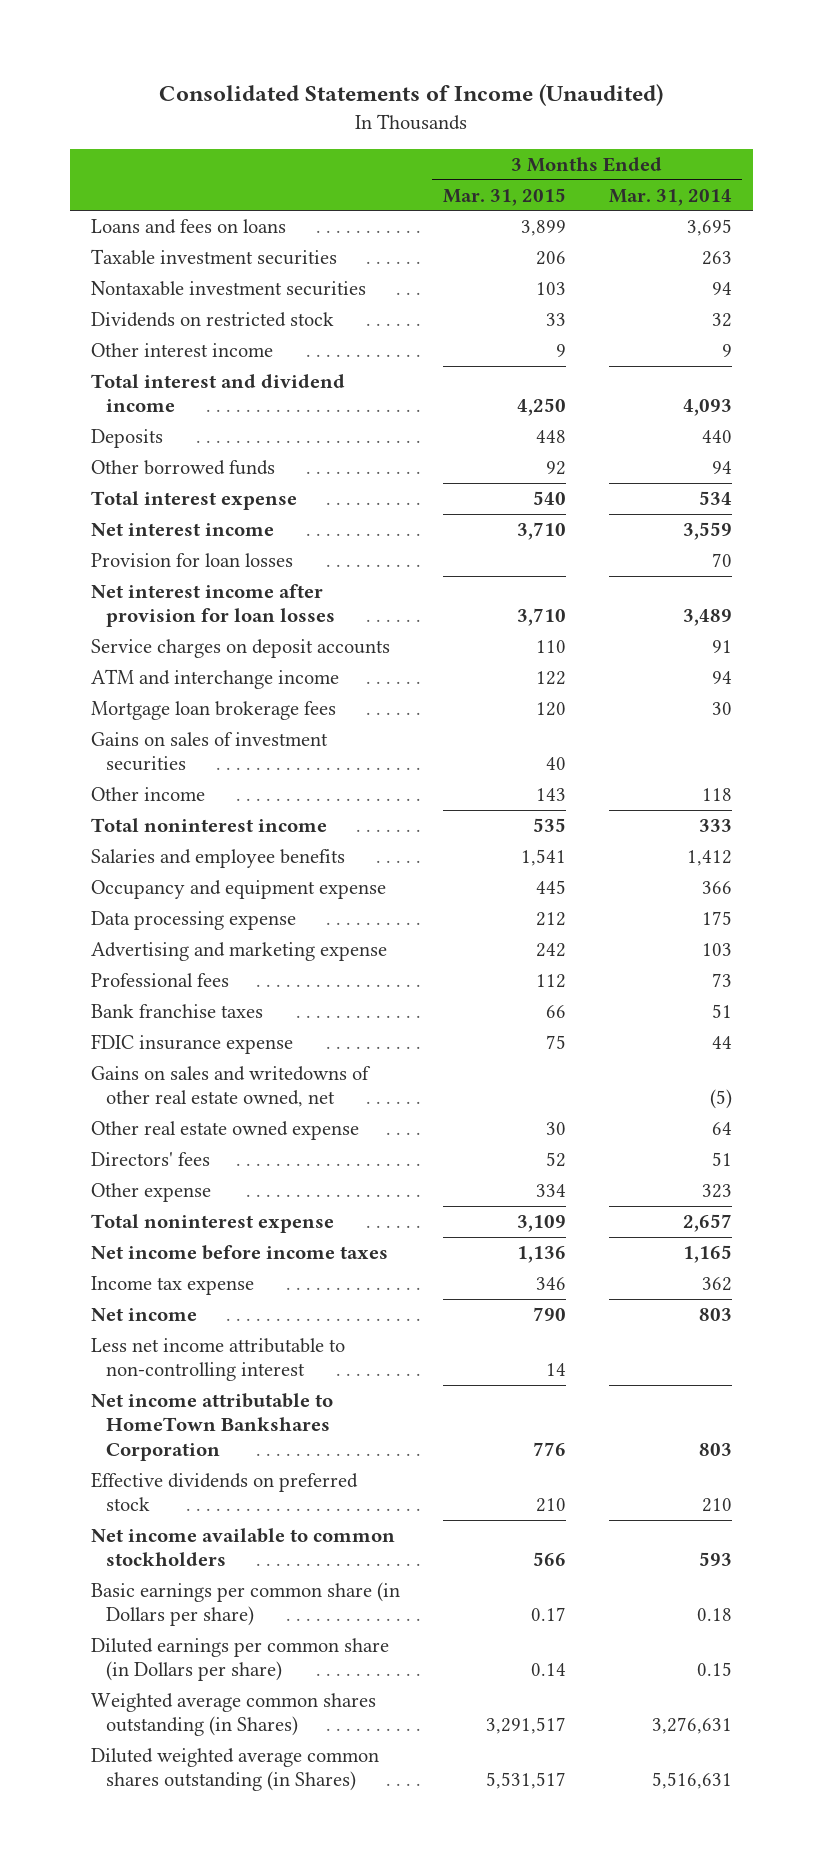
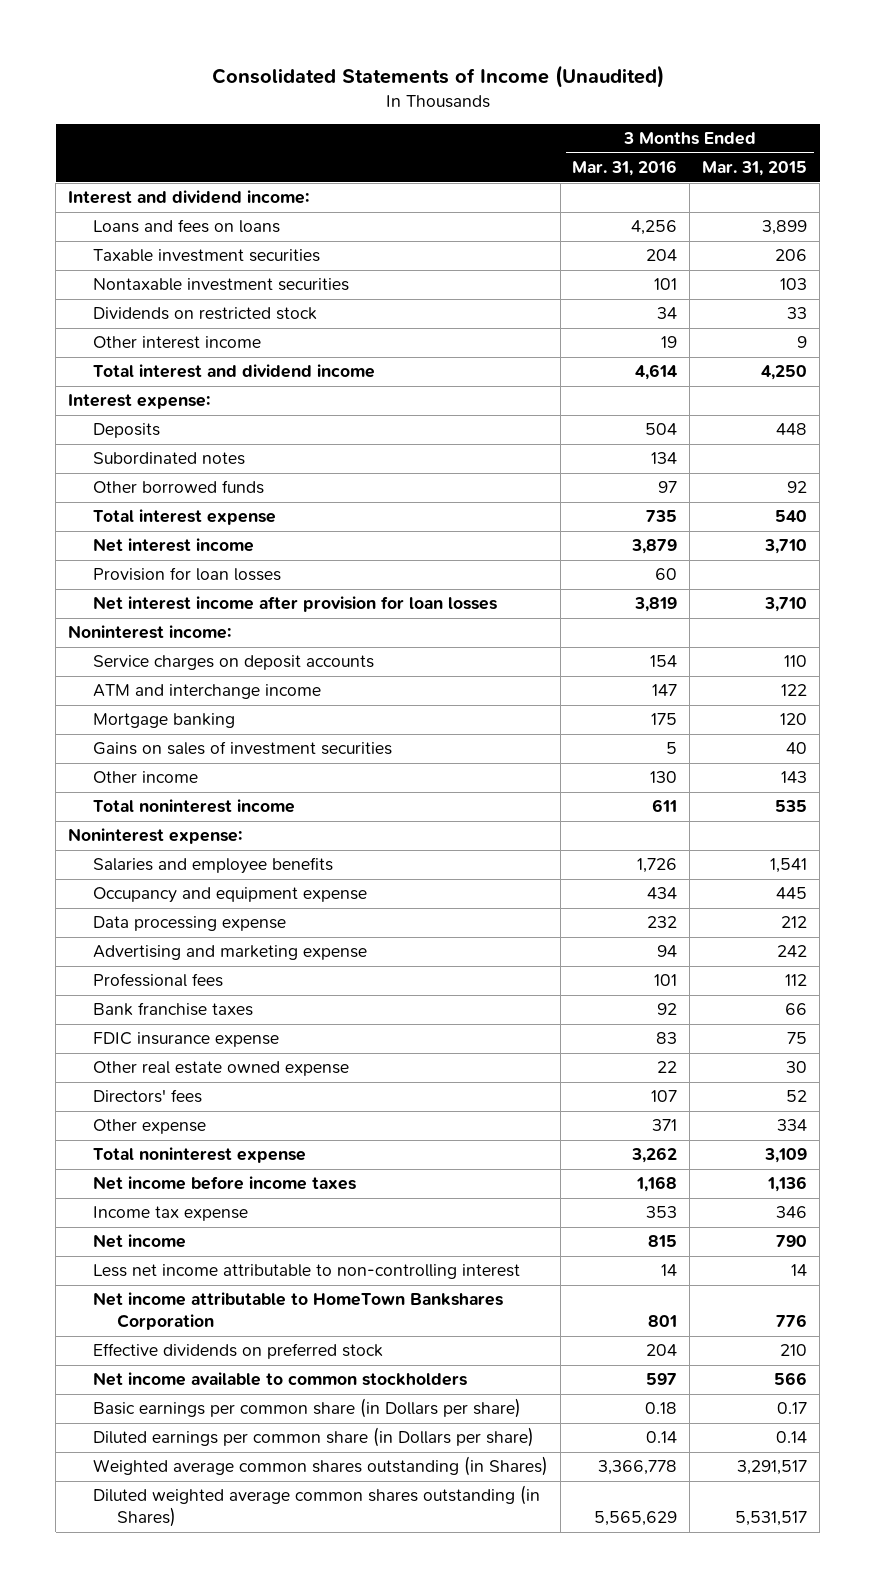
[608,188,732,206] Mar. 31, 2014 -> none
none -> [572,160,678,177] Mar. 31, 2016
none -> [68,190,310,205] Interest and dividend income:
none -> [68,394,211,410] Interest expense:
none -> [92,452,245,466] Subordinated notes
none -> [68,625,232,640] Noninterest income:
[90,700,336,720] Mortgage loan brokerage fees -> [92,713,235,729] Mortgage banking
none -> [68,828,243,845] Noninterest expense:
[90,1065,371,1108] Gains on sales and writedowns of other real estate owned, net -> none

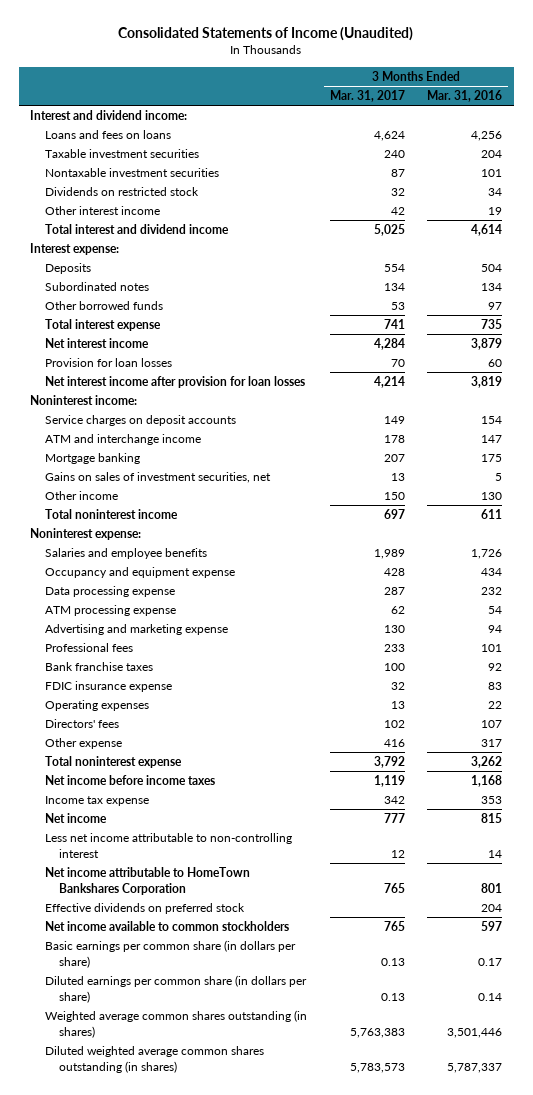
[702,161,808,177] Mar. 31, 2015 -> none
none -> [329,90,405,103] Mar. 31, 2017
[92,741,392,756] Gains on sales of investment securities -> [44,472,271,484] Gains on sales of investment securities, net
none -> [44,605,176,617] ATM processing expense
[92,1061,349,1077] Other real estate owned expense -> [44,700,149,712] Operating expenses
[652,1119,678,1132] 371 -> [481,739,503,748] 317
[92,1398,521,1419] Basic earnings per common share (in Dollars per share) -> [44,940,296,968] Basic earnings per common share (in dollars per share)
[645,1402,678,1415] 0.18 -> [478,957,503,966] 0.17
[92,1427,534,1448] Diluted earnings per common share (in Dollars per share) -> [44,975,307,1003] Diluted earnings per common share (in dollars per share)
[92,1456,548,1477] Weighted average common shares outstanding (in Shares) -> [44,1010,307,1038] Weighted average common shares outstanding (in shares)
[598,1460,678,1476] 3,366,778 -> [447,1027,503,1038] 3,501,446
[92,1485,540,1528] Diluted weighted average common shares outstanding (in Shares) -> [44,1046,264,1073] Diluted weighted average common shares outstanding (in shares)
[594,1511,678,1527] 5,565,629 -> [447,1062,503,1073] 5,787,337

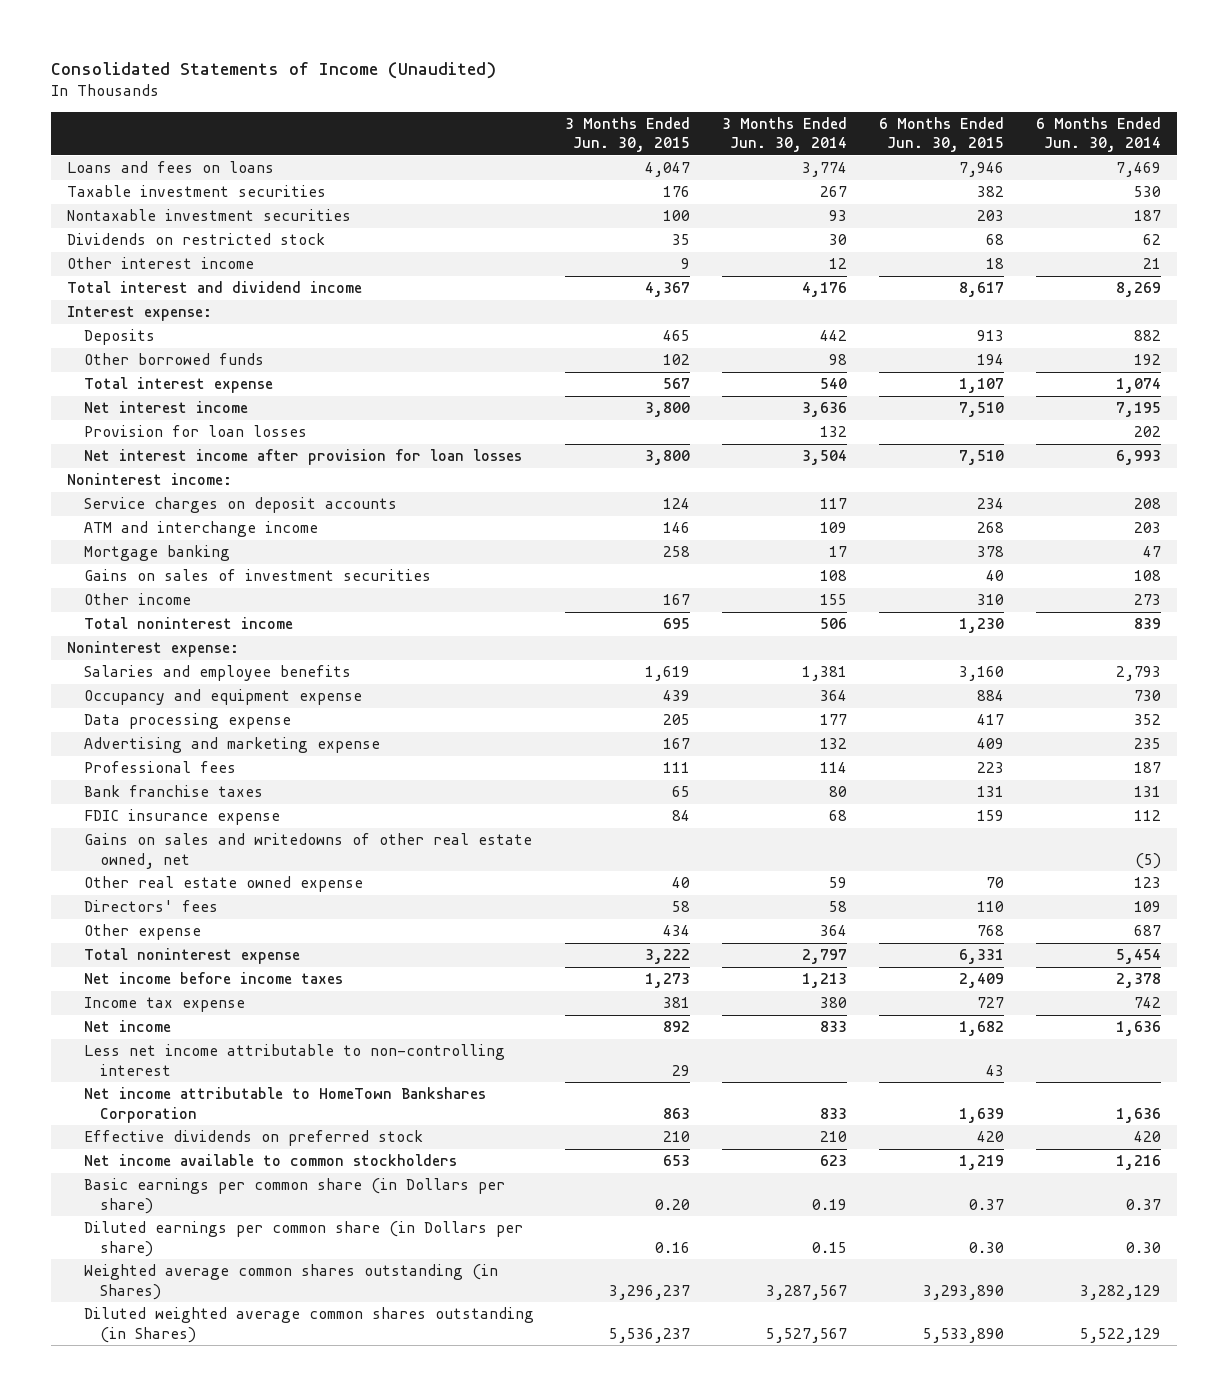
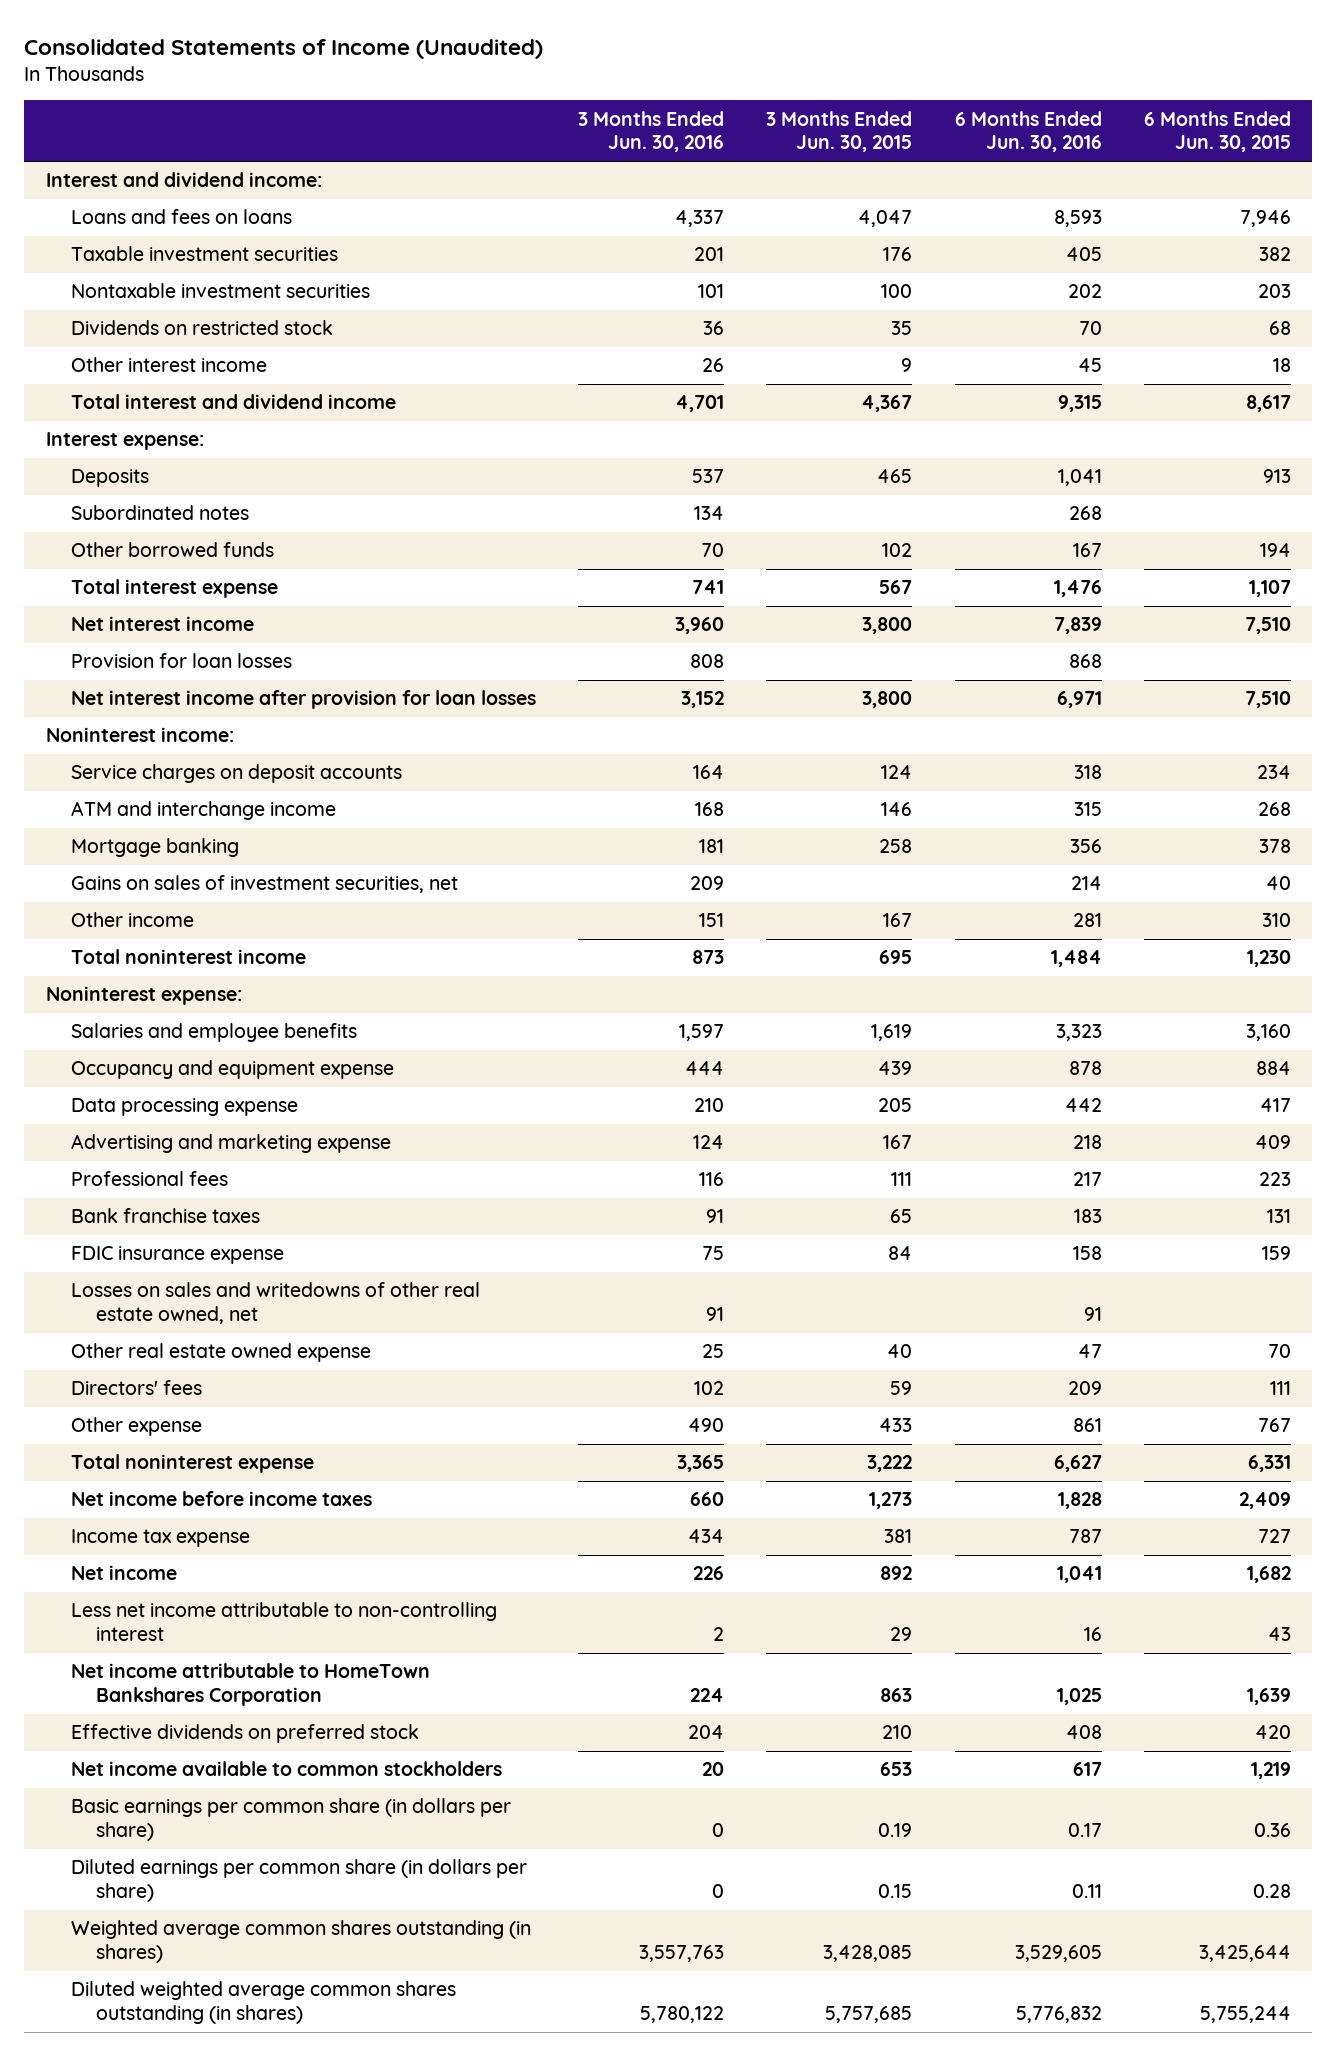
[722,117,848,153] 3 Months Ended Jun. 30, 2014 -> none
[1036,117,1162,153] 6 Months Ended Jun. 30, 2014 -> none
none -> [578,110,725,153] 3 Months Ended Jun. 30, 2016
none -> [954,110,1102,153] 6 Months Ended Jun. 30, 2016
none -> [45,172,322,188] Interest and dividend income:
none -> [70,505,249,521] Subordinated notes
[83,569,431,582] Gains on sales of investment securities -> [70,875,458,894] Gains on sales of investment securities, net
[83,833,532,869] Gains on sales and writedowns of other real estate owned, net -> [70,1282,480,1325] Losses on sales and writedowns of other real estate owned, net
[672,901,691,913] 58 -> [890,1381,913,1396] 59
[977,901,1005,913] 110 -> [1270,1381,1292,1396] 111
[663,925,691,937] 434 -> [879,1418,913,1433] 433
[977,925,1005,937] 768 -> [1258,1418,1292,1433] 767
[83,1178,505,1214] Basic earnings per common share (in Dollars per share) -> [70,1798,511,1842] Basic earnings per common share (in dollars per share)
[655,1198,691,1210] 0.20 -> [878,1823,913,1838] 0.19
[969,1198,1005,1210] 0.37 -> [1254,1823,1292,1838] 0.36
[83,1221,523,1257] Diluted earnings per common share (in Dollars per share) -> [70,1859,527,1903] Diluted earnings per common share (in dollars per share)
[655,1241,691,1253] 0.16 -> [878,1884,913,1899] 0.15
[969,1241,1005,1253] 0.30 -> [1253,1884,1292,1899] 0.28
[83,1264,498,1300] Weighted average common shares outstanding (in Shares) -> [70,1920,531,1964] Weighted average common shares outstanding (in shares)
[609,1284,691,1300] 3,296,237 -> [823,1945,913,1963] 3,428,085
[923,1284,1005,1300] 3,293,890 -> [1199,1945,1292,1963] 3,425,644
[83,1307,534,1343] Diluted weighted average common shares outstanding (in Shares) -> [70,1981,456,2025] Diluted weighted average common shares outstanding (in shares)
[609,1327,691,1343] 5,536,237 -> [825,2006,913,2024] 5,757,685
[923,1327,1005,1343] 5,533,890 -> [1200,2006,1292,2024] 5,755,244

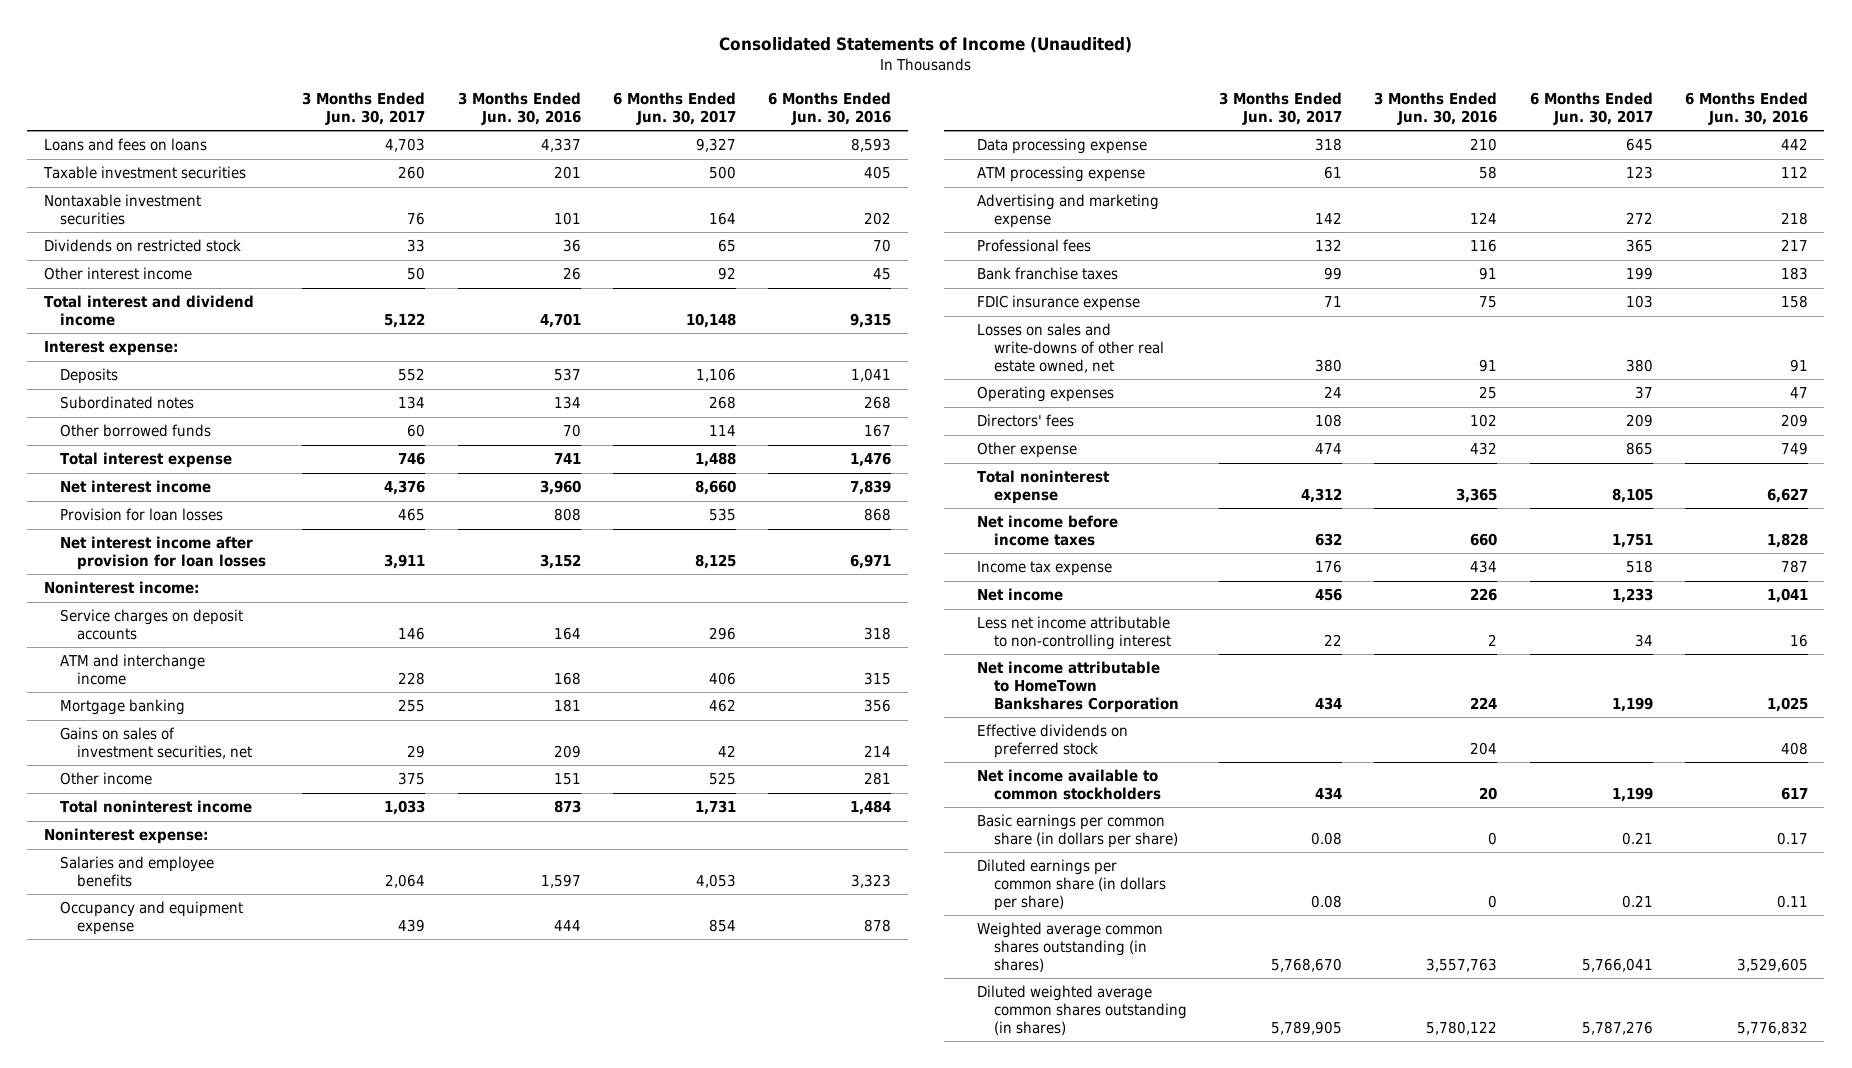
[766,110,913,153] 3 Months Ended Jun. 30, 2015 -> none
[1144,110,1292,153] 6 Months Ended Jun. 30, 2015 -> none
none -> [302,91,426,125] 3 Months Ended Jun. 30, 2017
none -> [613,91,737,125] 6 Months Ended Jun. 30, 2017
[45,172,322,188] Interest and dividend income: -> none
none -> [977,166,1146,183] ATM processing expense
[70,1282,480,1325] Losses on sales and writedowns of other real estate owned, net -> [977,323,1164,373] Losses on sales and write-downs of other real estate owned, net
[70,1343,371,1363] Other real estate owned expense -> [977,386,1115,403] Operating expenses
[688,1418,725,1433] 490 -> [1470,442,1498,456] 432
[1072,1418,1102,1433] 861 -> [1781,442,1809,456] 749

